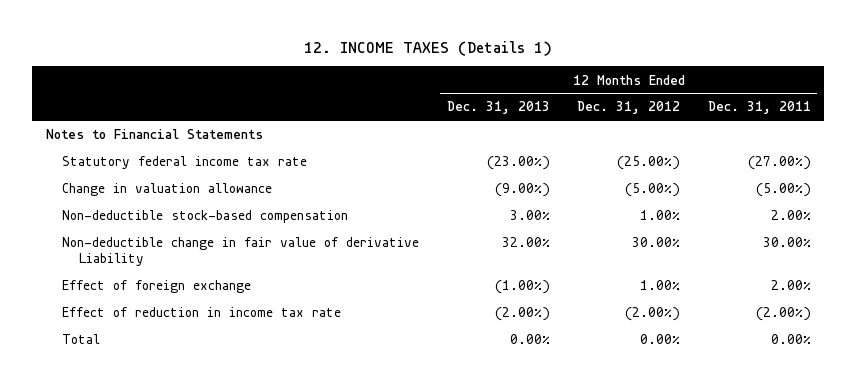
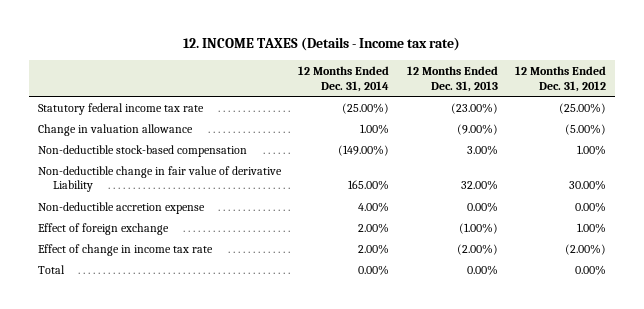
[304,41,553,57] 12. INCOME TAXES (Details 1) -> [183,37,461,52] 12. INCOME TAXES (Details - Income tax rate)
[707,101,811,115] Dec. 31, 2011 -> none
none -> [298,66,390,92] 12 Months Ended Dec. 31, 2014
[45,129,263,140] Notes to Financial Statements -> none
none -> [37,201,205,214] Non-deductible accretion expense
[62,307,342,318] Effect of reduction in income tax rate -> [37,243,213,256] Effect of change in income tax rate

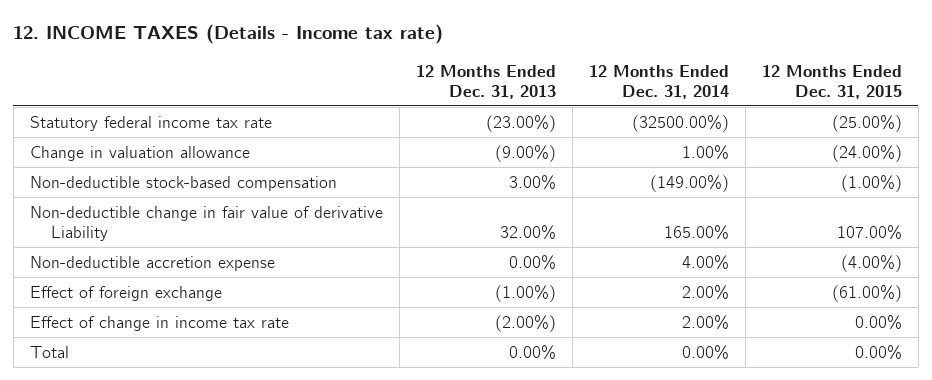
[515,66,607,92] 12 Months Ended Dec. 31, 2012 -> none
none -> [761,64,902,99] 12 Months Ended Dec. 31, 2015
[342,102,390,114] (25.00%) -> [631,114,729,132] (32500.00%)

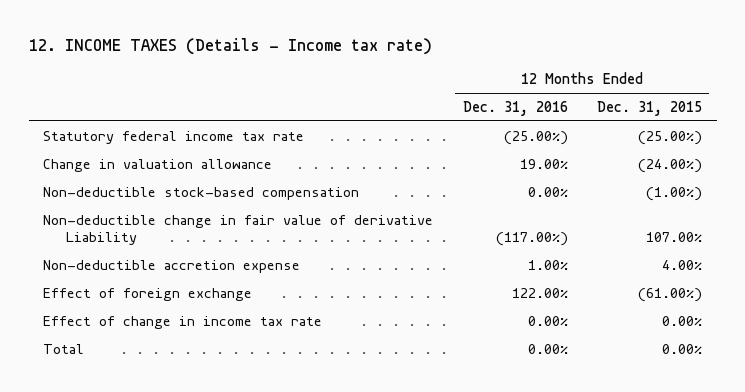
[415,64,556,99] 12 Months Ended Dec. 31, 2013 -> none
[588,64,729,99] 12 Months Ended Dec. 31, 2014 -> none
none -> [462,100,568,116] Dec. 31, 2016
[840,254,902,272] (4.00%) -> [661,259,702,270] 4.00%

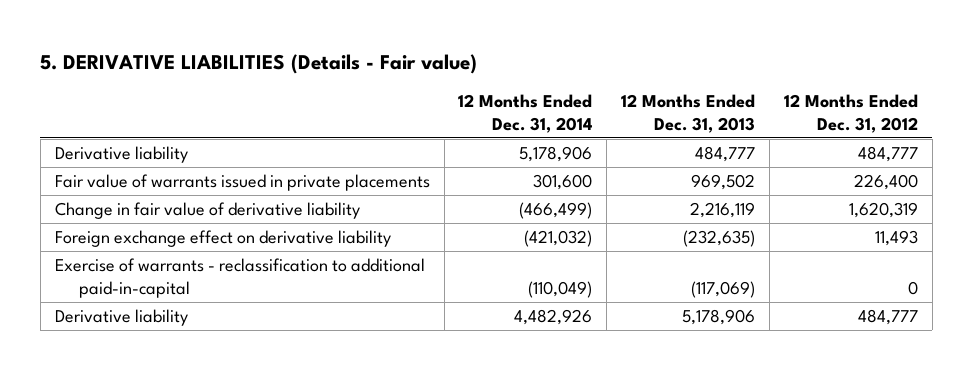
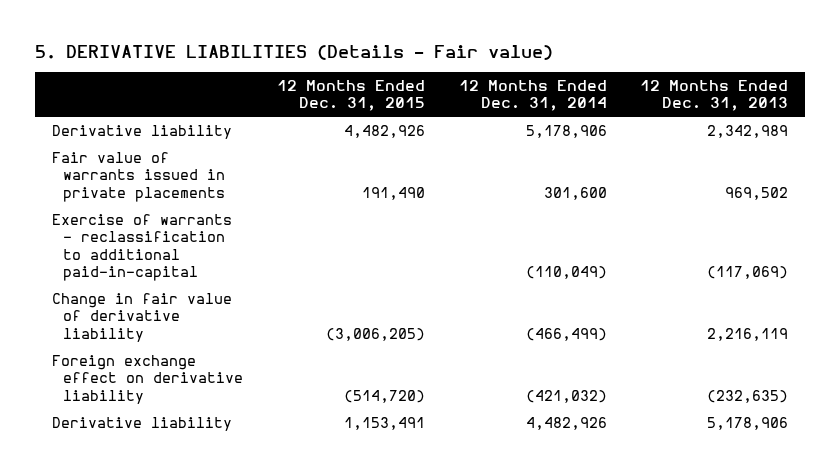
[784,93,919,133] 12 Months Ended Dec. 31, 2012 -> none
none -> [276,80,425,112] 12 Months Ended Dec. 31, 2015
[695,146,756,163] 484,777 -> [707,124,789,138] 2,342,989
[54,258,425,298] Exercise of warrants - reclassification to additional paid-in-capital -> [52,213,233,282] Exercise of warrants - reclassification to additional paid-in-capital

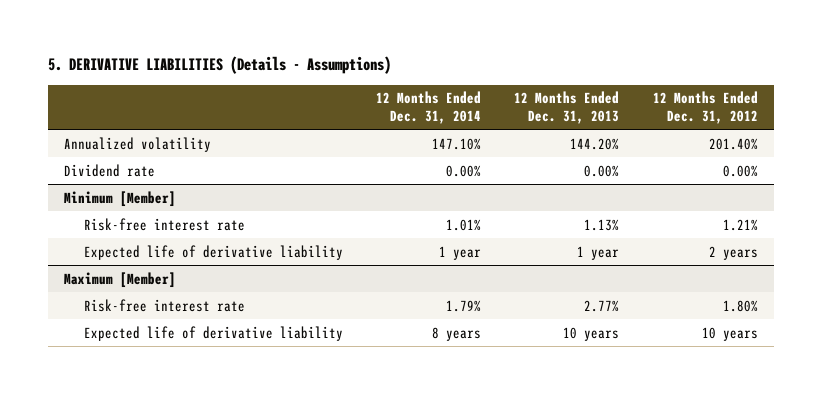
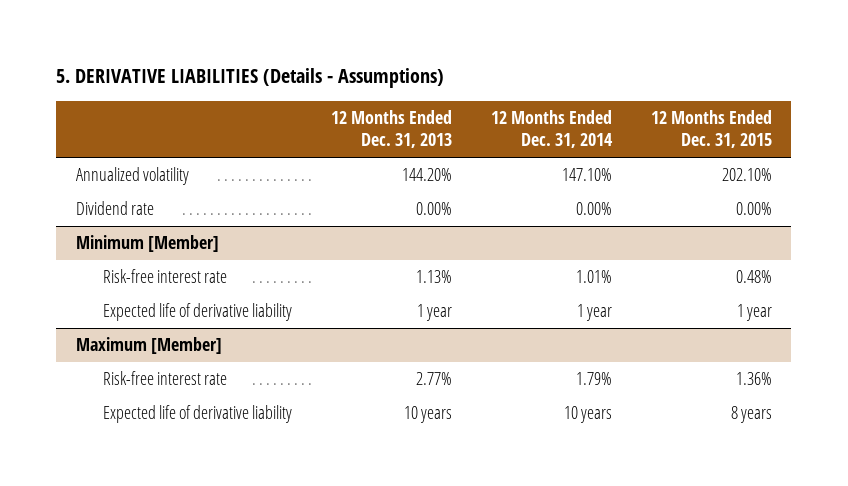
[652,91,758,124] 12 Months Ended Dec. 31, 2012 -> none
none -> [650,109,772,149] 12 Months Ended Dec. 31, 2015
[432,326,482,341] 8 years -> [564,406,613,424] 10 years

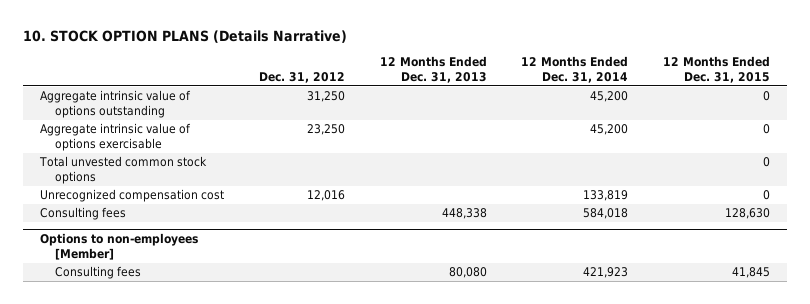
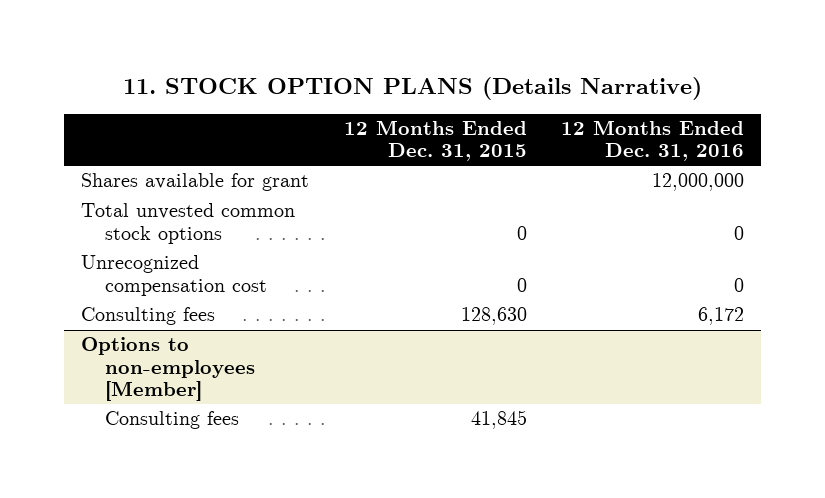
[22,29,347,43] 10. STOCK OPTION PLANS (Details Narrative) -> [122,77,702,101] 11. STOCK OPTION PLANS (Details Narrative)
[258,71,345,83] Dec. 31, 2012 -> none
[379,55,487,83] 12 Months Ended Dec. 31, 2013 -> none
[521,55,629,83] 12 Months Ended Dec. 31, 2014 -> none
none -> [560,119,744,162] 12 Months Ended Dec. 31, 2016
[40,90,192,119] Aggregate intrinsic value of options outstanding -> none
[40,123,192,152] Aggregate intrinsic value of options exercisable -> none
none -> [81,173,310,192] Shares available for grant

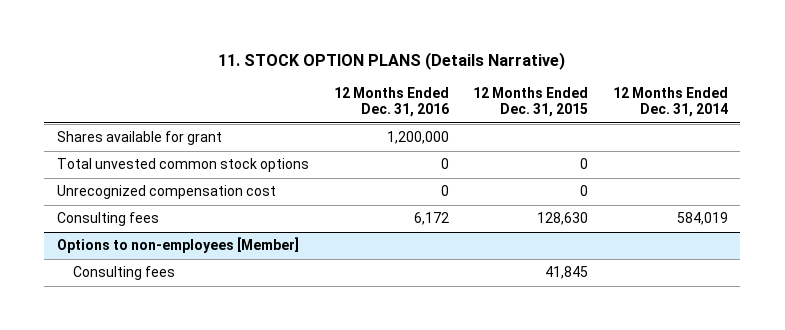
none -> [612,86,728,118] 12 Months Ended Dec. 31, 2014
[651,173,744,192] 12,000,000 -> [386,131,449,145] 1,200,000

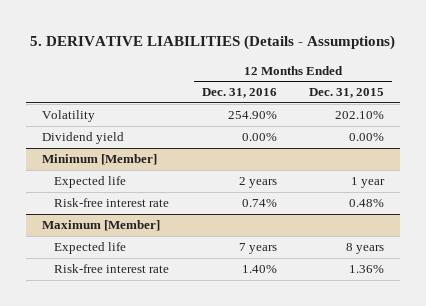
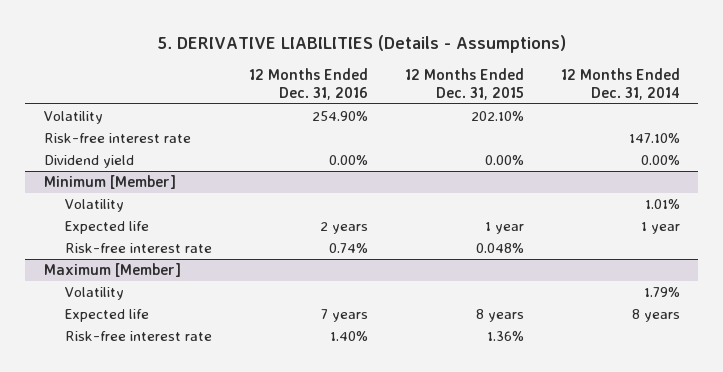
none -> [560,68,680,101] 12 Months Ended Dec. 31, 2014
none -> [43,133,191,144] Risk-free interest rate
none -> [65,199,125,213] Volatility
[348,199,384,208] 0.48% -> [475,243,524,254] 0.048%
none -> [65,287,125,301] Volatility

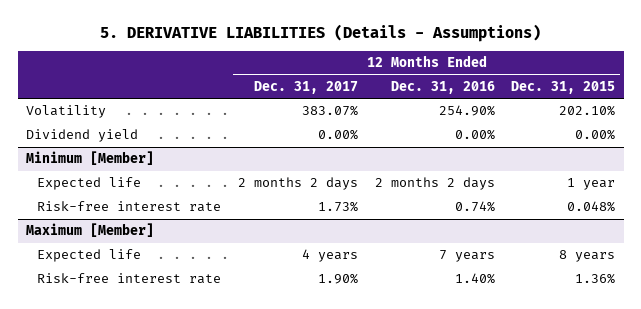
[560,68,680,101] 12 Months Ended Dec. 31, 2014 -> none
none -> [253,80,358,94] Dec. 31, 2017
[43,133,191,144] Risk-free interest rate -> none
[65,199,125,213] Volatility -> none
[319,222,368,235] 2 years -> [374,177,495,191] 2 months 2 days
[65,287,125,301] Volatility -> none

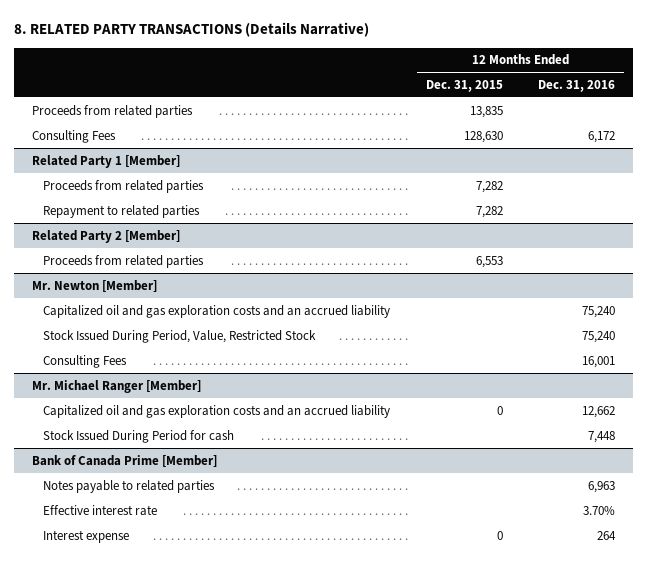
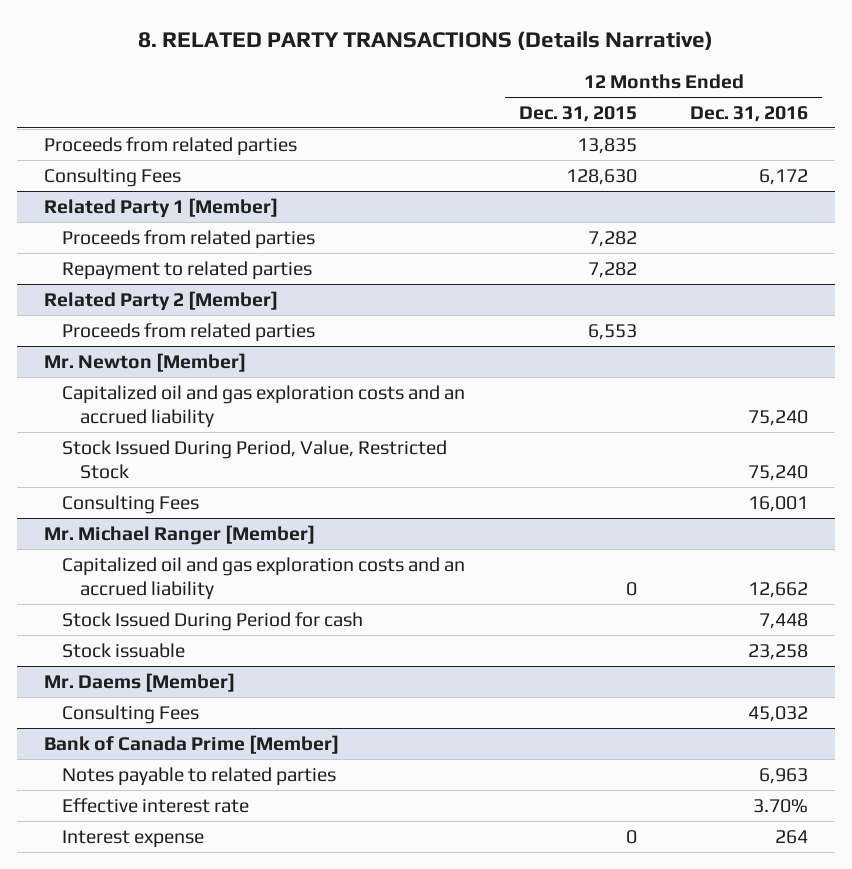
none -> [61,642,185,658] Stock issuable
none -> [43,672,235,692] Mr. Daems [Member]
none -> [61,704,199,724] Consulting Fees

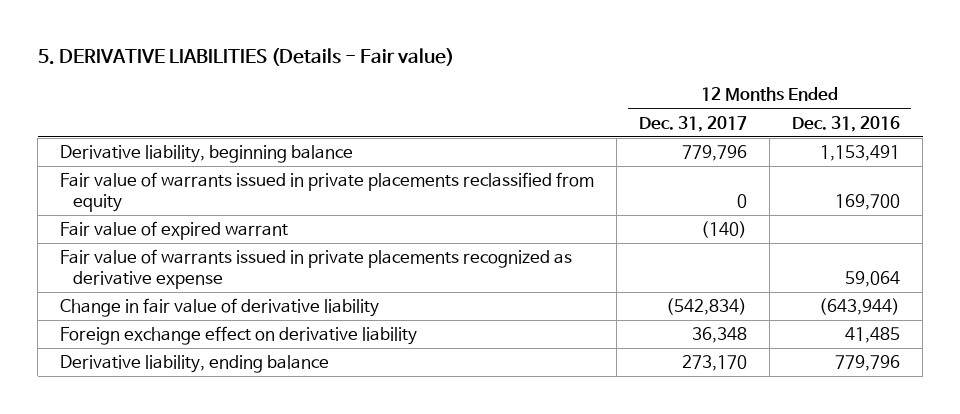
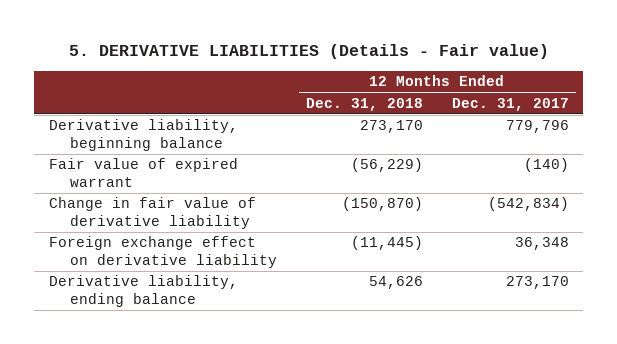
[792,115,901,132] Dec. 31, 2016 -> none
none -> [305,97,423,111] Dec. 31, 2018
[60,172,595,212] Fair value of warrants issued in private placements reclassified from equity -> none
[60,249,573,289] Fair value of warrants issued in private placements recognized as derivative expense -> none

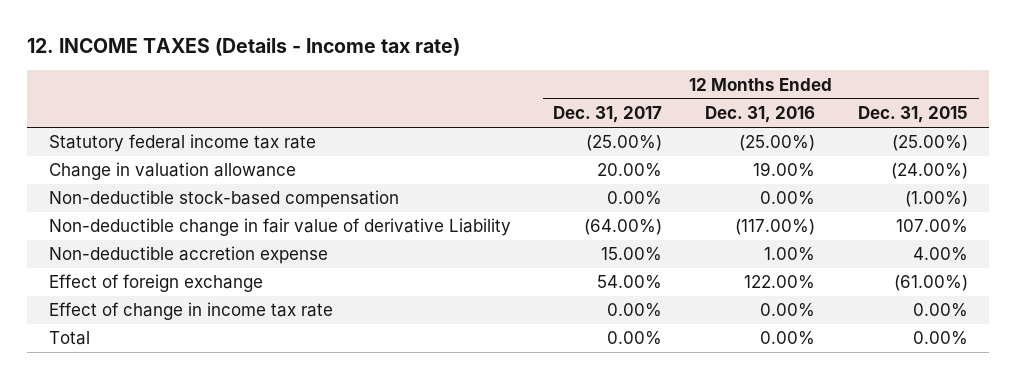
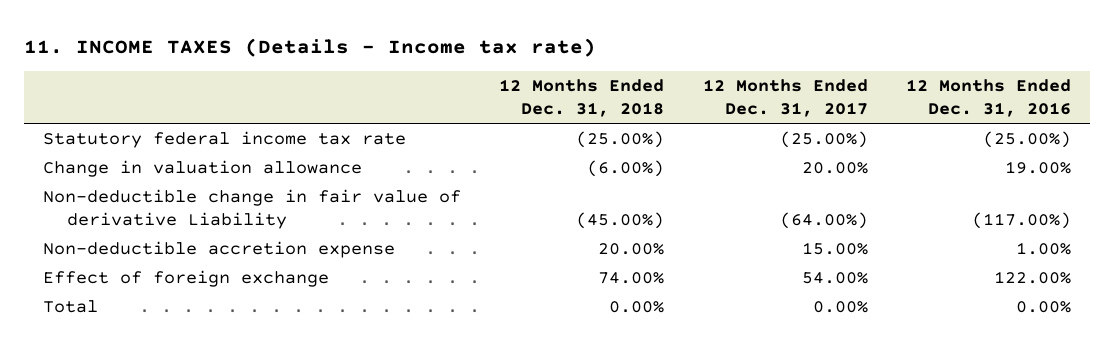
[27,38,461,57] 12. INCOME TAXES (Details - Income tax rate) -> [24,37,597,57] 11. INCOME TAXES (Details - Income tax rate)
[857,106,968,124] Dec. 31, 2015 -> none
none -> [499,79,665,118] 12 Months Ended Dec. 31, 2018
[48,190,399,209] Non-deductible stock-based compensation -> none
[48,302,333,321] Effect of change in income tax rate -> none

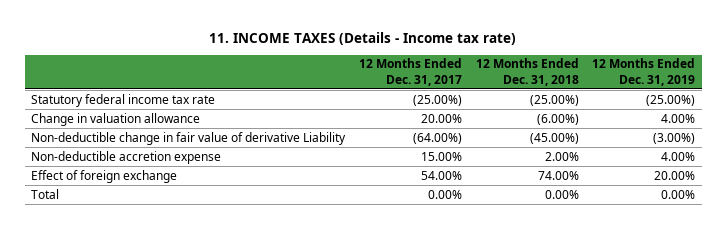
[905,79,1071,118] 12 Months Ended Dec. 31, 2016 -> none
none -> [592,58,696,86] 12 Months Ended Dec. 31, 2019
[598,242,665,255] 20.00% -> [544,151,579,161] 2.00%

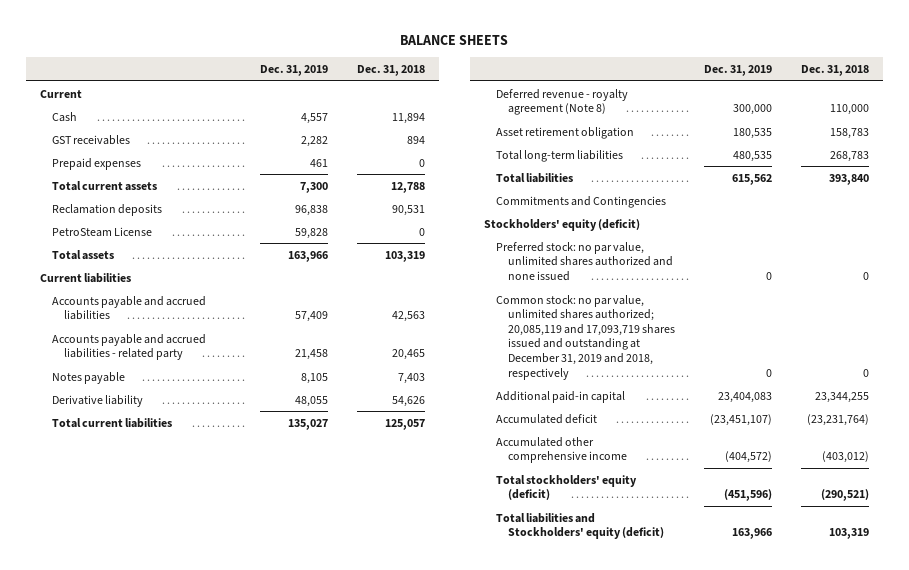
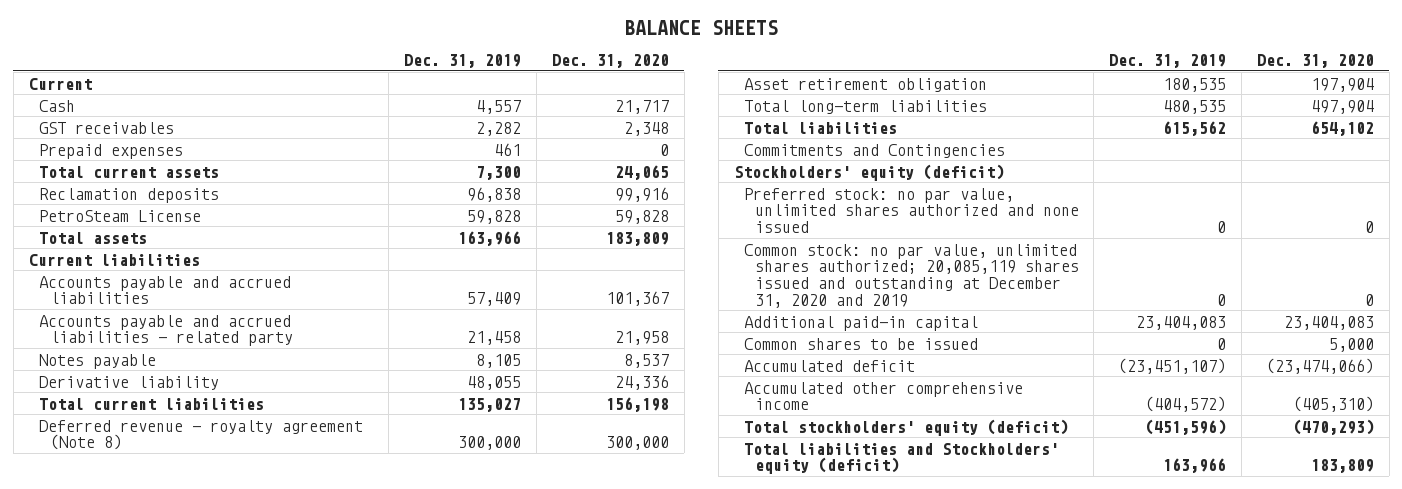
[356,64,425,76] Dec. 31, 2018 -> none
none -> [551,53,669,68] Dec. 31, 2020
[495,294,675,380] Common stock: no par value, unlimited shares authorized; 20,085,119 and 17,093,719 shares issued and outstanding at December 31, 2019 and 2018, respectively -> [744,243,1079,308] Common stock: no par value, unlimited shares authorized; 20,085,119 shares issued and outstanding at December 31, 2020 and 2019
none -> [744,337,979,350] Common shares to be issued

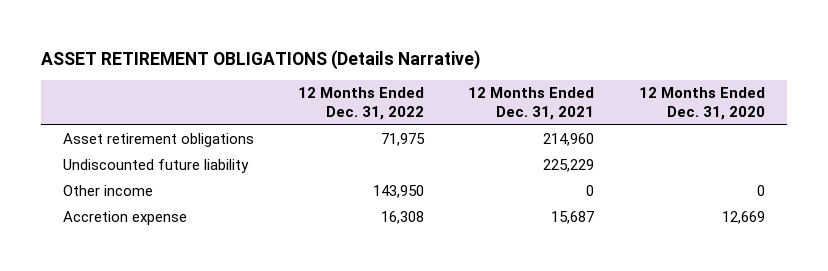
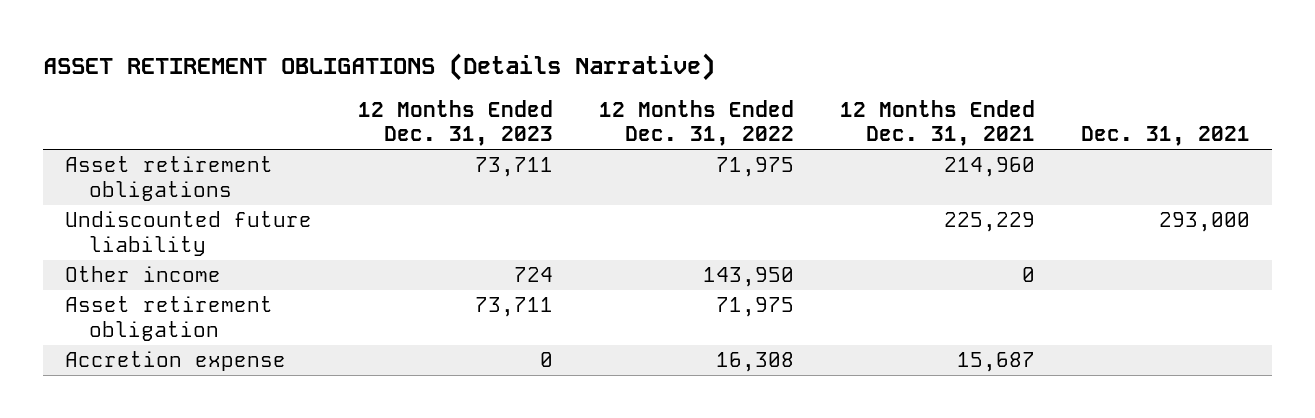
[638,87,765,120] 12 Months Ended Dec. 31, 2020 -> none
none -> [358,100,554,147] 12 Months Ended Dec. 31, 2023
none -> [1080,126,1250,147] Dec. 31, 2021
none -> [65,296,274,341] Asset retirement obligation

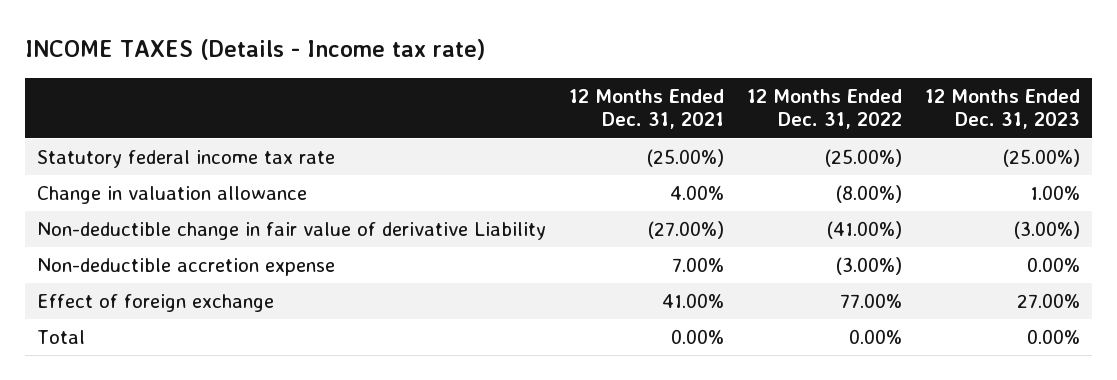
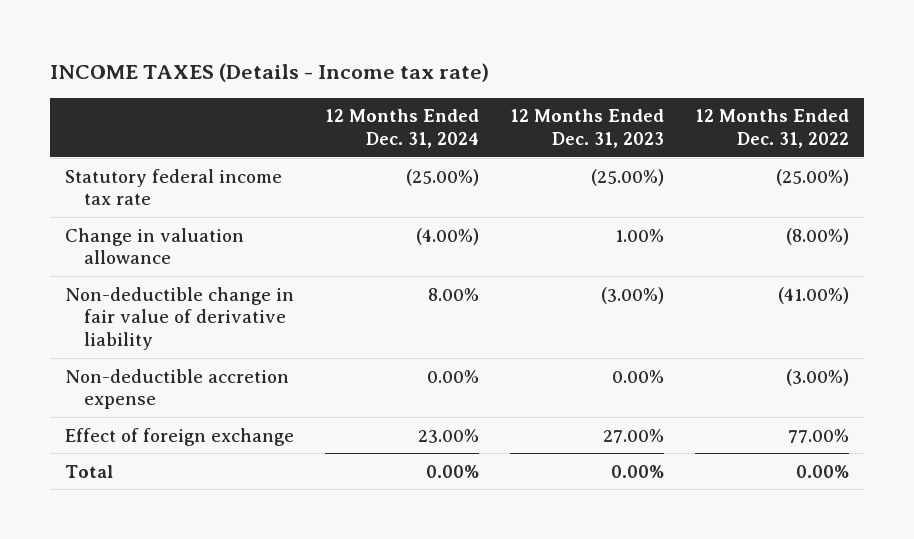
[568,88,724,130] 12 Months Ended Dec. 31, 2021 -> none
none -> [325,109,480,148] 12 Months Ended Dec. 31, 2024
[36,222,546,241] Non-deductible change in fair value of derivative Liability -> [65,286,295,351] Non-deductible change in fair value of derivative liability

